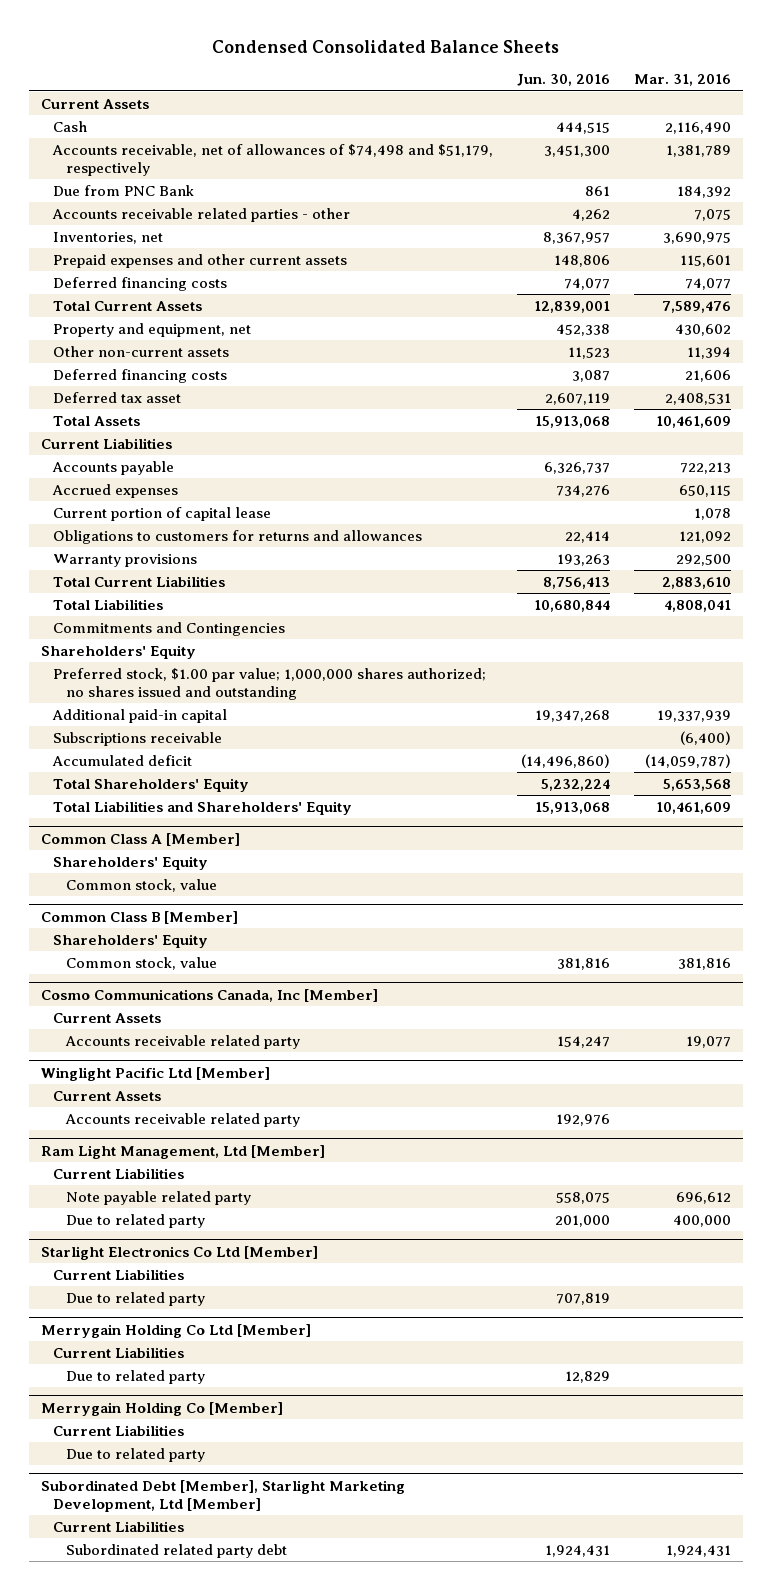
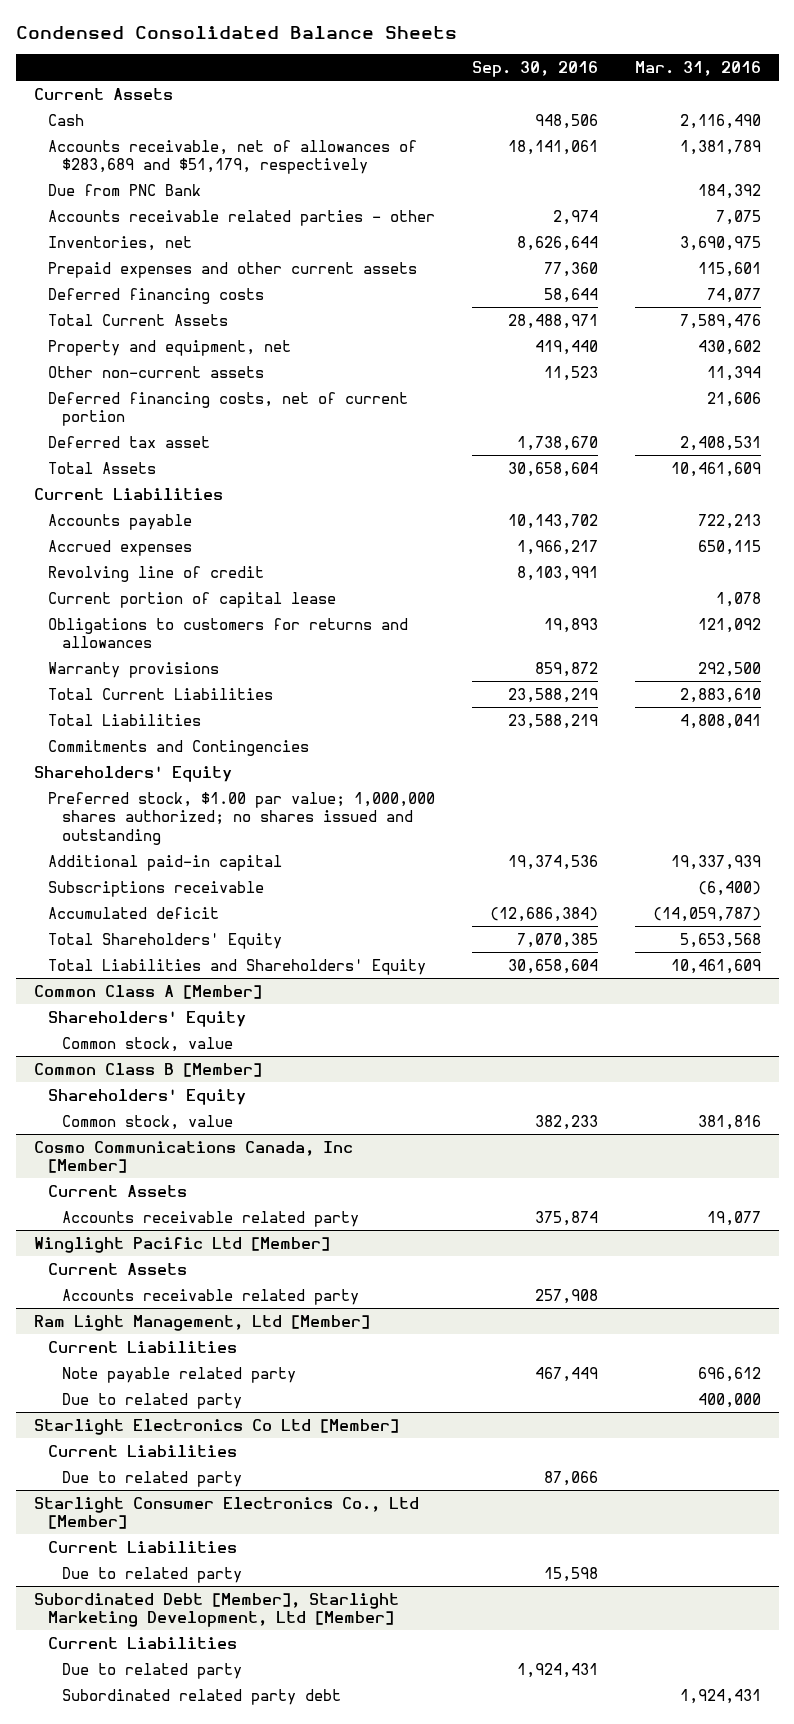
[517,74,611,87] Jun. 30, 2016 -> none
none -> [471,61,598,78] Sep. 30, 2016
[52,143,494,176] Accounts receivable, net of allowances of $74,498 and $51,179, respectively -> [48,139,418,175] Accounts receivable, net of allowances of $283,689 and $51,179, respectively
[53,368,228,383] Deferred financing costs -> [48,391,409,427] Deferred financing costs, net of current portion
none -> [48,565,265,582] Revolving line of credit
[41,1323,312,1338] Merrygain Holding Co Ltd [Member] -> none
[53,1346,185,1358] Current Liabilities -> none
[65,1369,205,1384] Due to related party -> none
[41,1401,284,1416] Merrygain Holding Co [Member] -> none
none -> [33,1496,419,1530] Starlight Consumer Electronics Co., Ltd [Member]
none -> [62,1662,243,1679] Due to related party

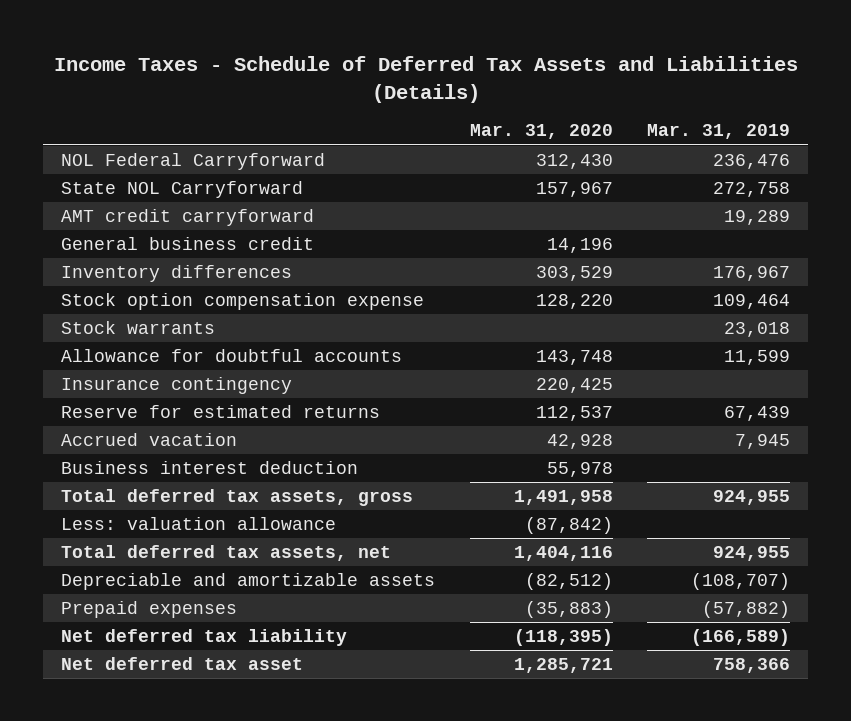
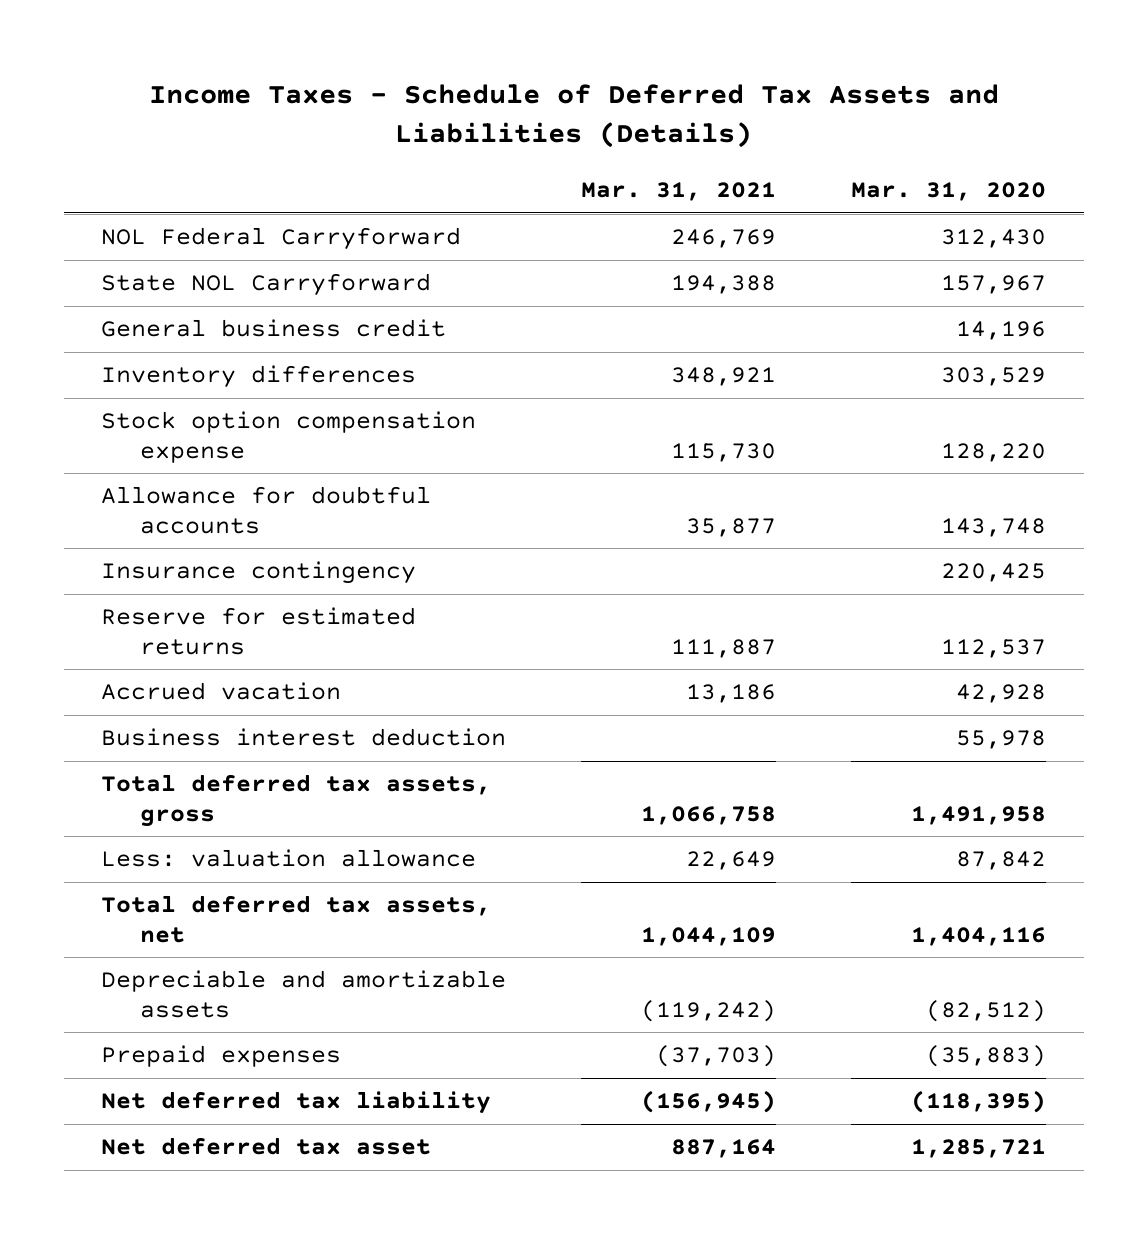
[647,124,791,140] Mar. 31, 2019 -> none
none -> [581,182,777,202] Mar. 31, 2021
[60,208,314,226] AMT credit carryforward -> none
[60,320,215,334] Stock warrants -> none
[524,516,613,534] (87,842) -> [956,851,1047,871] 87,842

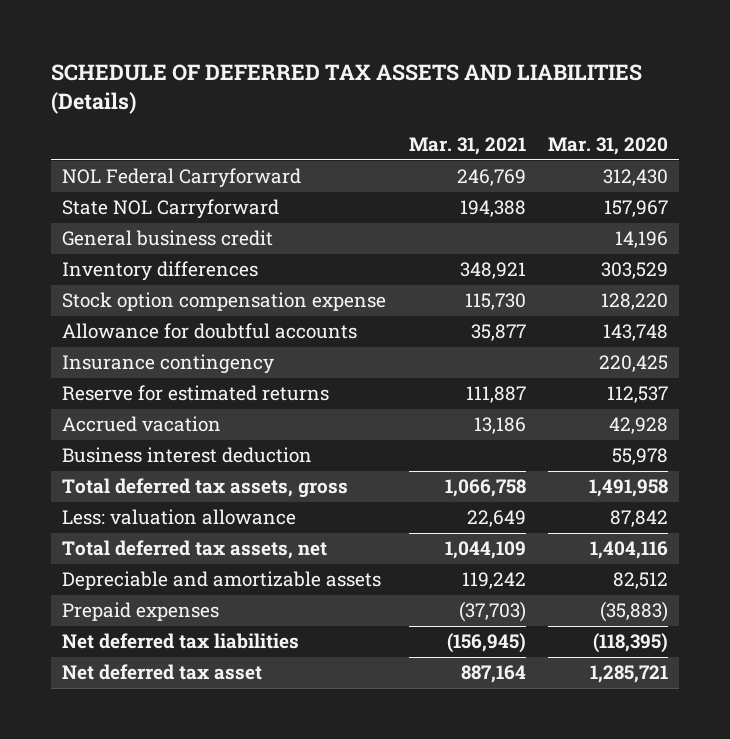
[148,83,999,148] Income Taxes - Schedule of Deferred Tax Assets and Liabilities (Details) -> [50,64,642,115] SCHEDULE OF DEFERRED TAX ASSETS AND LIABILITIES (Details)
[641,999,777,1022] (119,242) -> [461,572,526,590] 119,242
[926,999,1047,1022] (82,512) -> [613,572,669,590] 82,512
[101,1091,492,1115] Net deferred tax liability -> [62,633,300,650] Net deferred tax liabilities

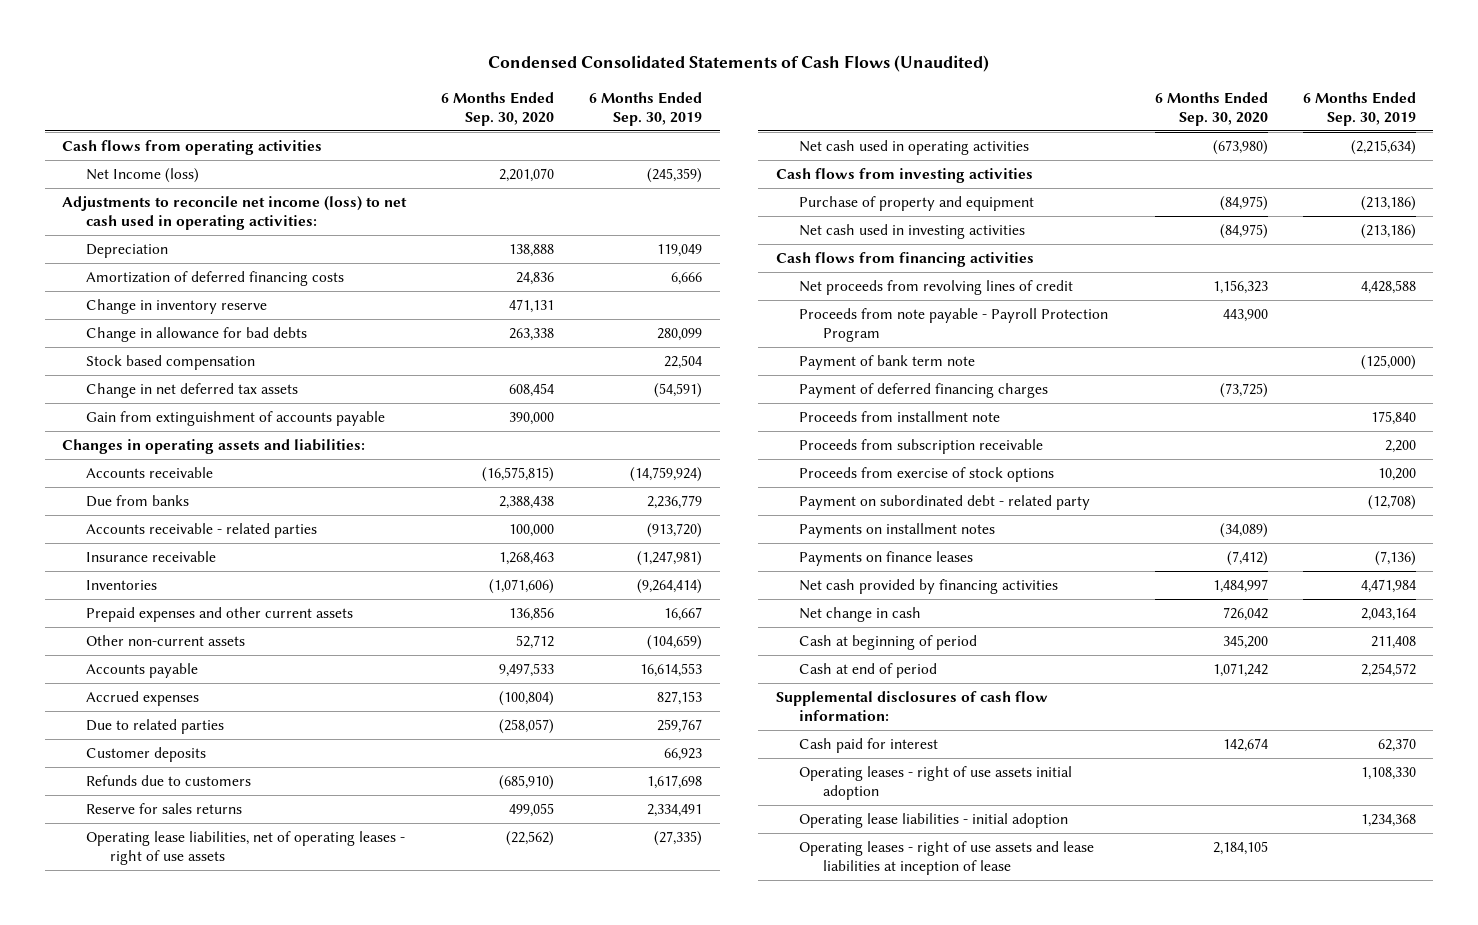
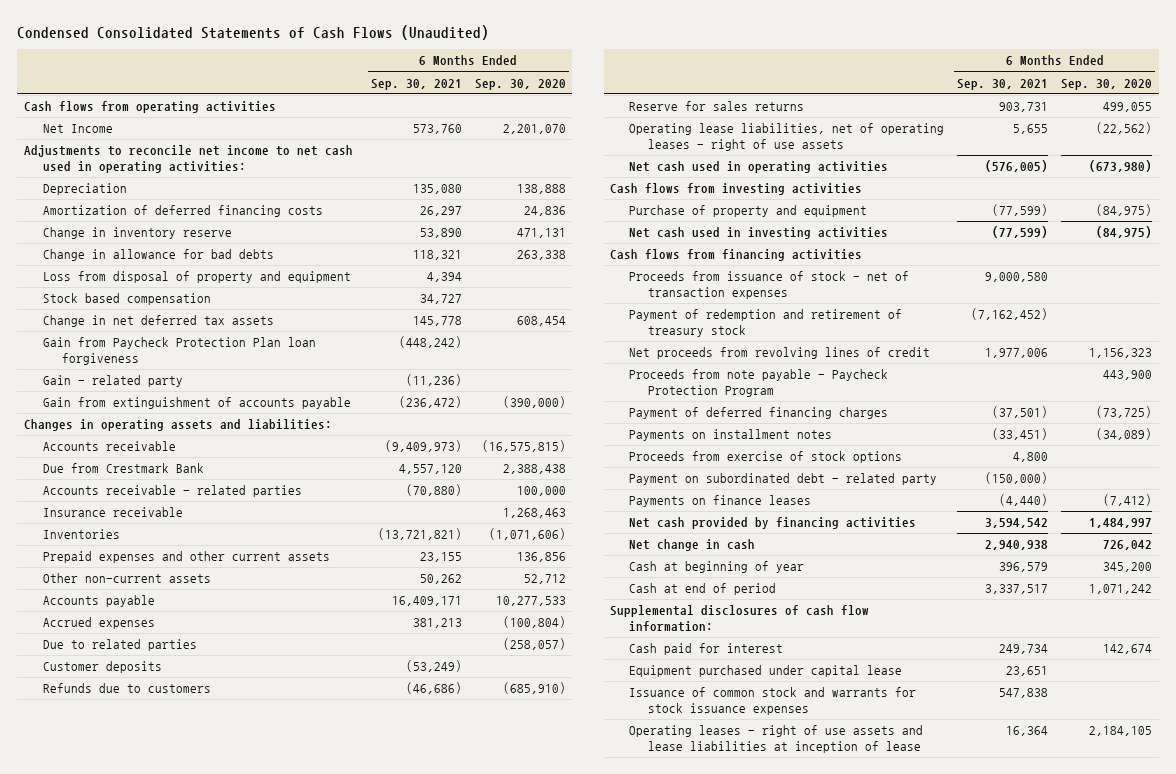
[589,91,703,126] 6 Months Ended Sep. 30, 2019 -> none
none -> [370,78,462,90] Sep. 30, 2021
[85,167,199,183] Net Income (loss) -> [42,124,113,134] Net Income
[62,195,408,231] Adjustments to reconcile net income (loss) to net cash used in operating activities: -> [23,145,353,173] Adjustments to reconcile net income to net cash used in operating activities:
none -> [42,271,351,284] Loss from disposal of property and equipment
none -> [42,337,316,365] Gain from Paycheck Protection Plan loan forgiveness
none -> [42,375,183,388] Gain - related party
[509,411,555,425] 390,000 -> [502,396,566,409] (390,000)
[85,494,189,507] Due from banks -> [42,463,204,474] Due from Crestmark Bank
[499,662,555,677] 9,497,533 -> [495,596,566,607] 10,277,533
none -> [629,271,910,299] Proceeds from issuance of stock - net of transaction expenses
none -> [629,309,903,337] Payment of redemption and retirement of treasury stock
[799,354,976,370] Payment of bank term note -> none
[799,307,1109,343] Proceeds from note payable - Payroll Protection Program -> [629,369,889,397] Proceeds from note payable - Paycheck Protection Program
[799,410,1001,422] Proceeds from installment note -> none
[799,438,1044,454] Proceeds from subscription receivable -> none
[799,522,996,538] Payments on installment notes -> [629,429,833,442] Payments on installment notes
[799,634,978,650] Cash at beginning of period -> [629,561,805,574] Cash at beginning of year
[799,765,1073,801] Operating leases - right of use assets initial adoption -> none
[799,812,1069,828] Operating lease liabilities - initial adoption -> none
none -> [629,665,903,678] Equipment purchased under capital lease
none -> [629,687,917,715] Issuance of common stock and warrants for stock issuance expenses

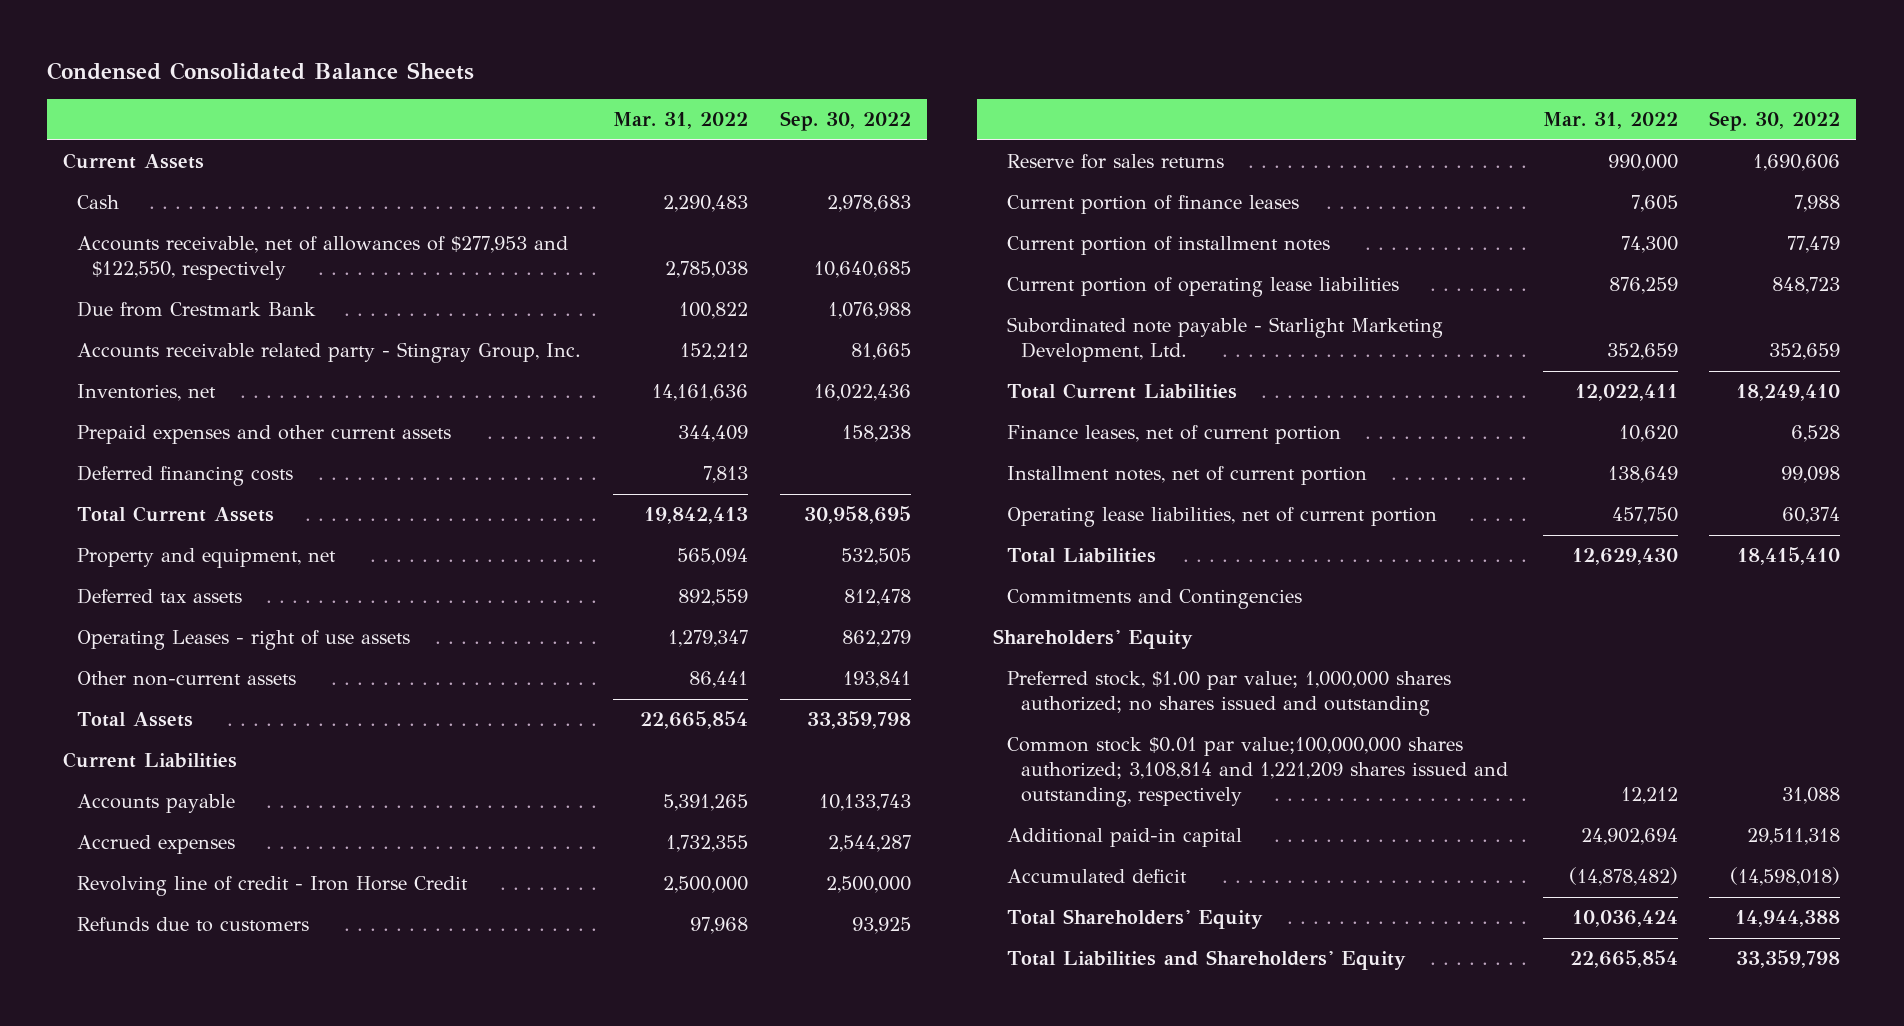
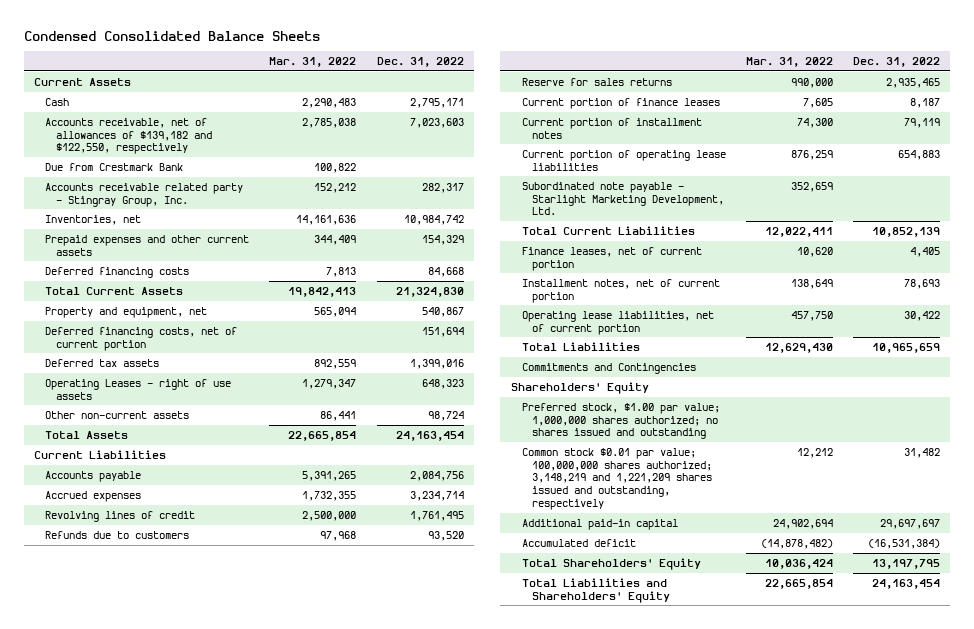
[779,111,911,132] Sep. 30, 2022 -> none
none -> [376,57,464,68] Dec. 31, 2022
[77,236,569,281] Accounts receivable, net of allowances of $277,953 and $122,550, respectively -> [45,117,213,155] Accounts receivable, net of allowances of $139,182 and $122,550, respectively
none -> [45,326,238,351] Deferred financing costs, net of current portion
[77,876,469,897] Revolving line of credit - Iron Horse Credit -> [45,510,196,522] Revolving lines of credit
[1006,737,1508,808] Common stock $0.01 par value;100,000,000 shares authorized; 3,108,814 and 1,221,209 shares issued and outstanding, respectively -> [521,447,713,510] Common stock $0.01 par value; 100,000,000 shares authorized; 3,148,219 and 1,221,209 shares issued and outstanding, respectively

